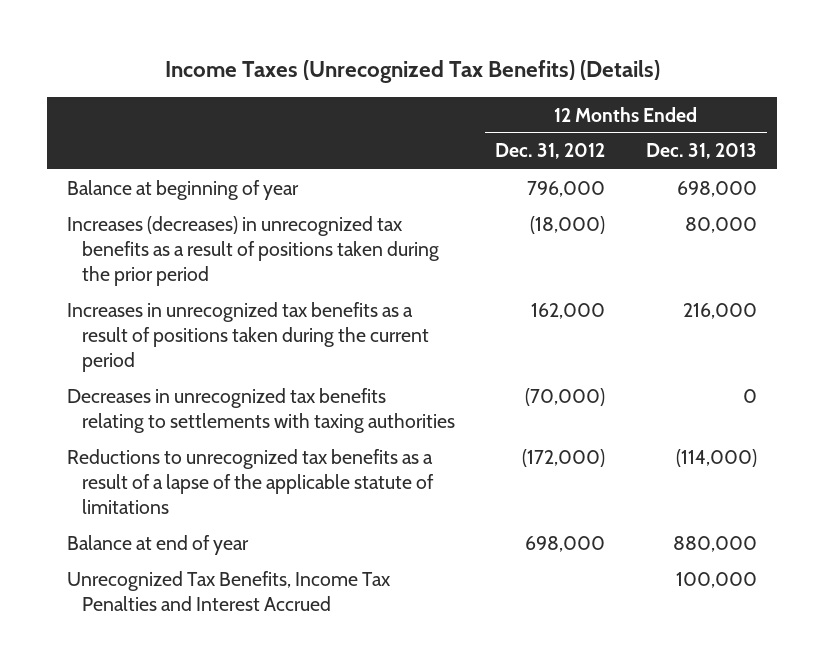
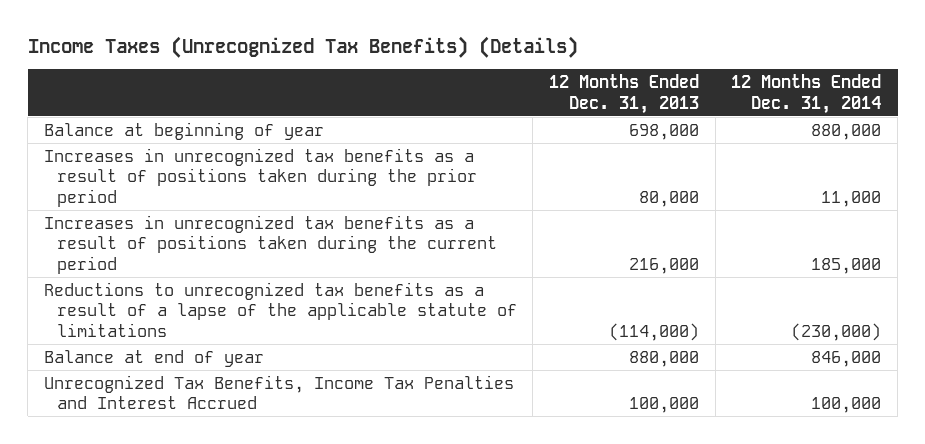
[495,143,606,160] Dec. 31, 2012 -> none
none -> [731,73,882,114] 12 Months Ended Dec. 31, 2014
[66,215,439,286] Increases (decreases) in unrecognized tax benefits as a result of positions taken during the prior period -> [43,147,477,207] Increases in unrecognized tax benefits as a result of positions taken during the prior period
[66,387,455,433] Decreases in unrecognized tax benefits relating to settlements with taxing authorities -> none

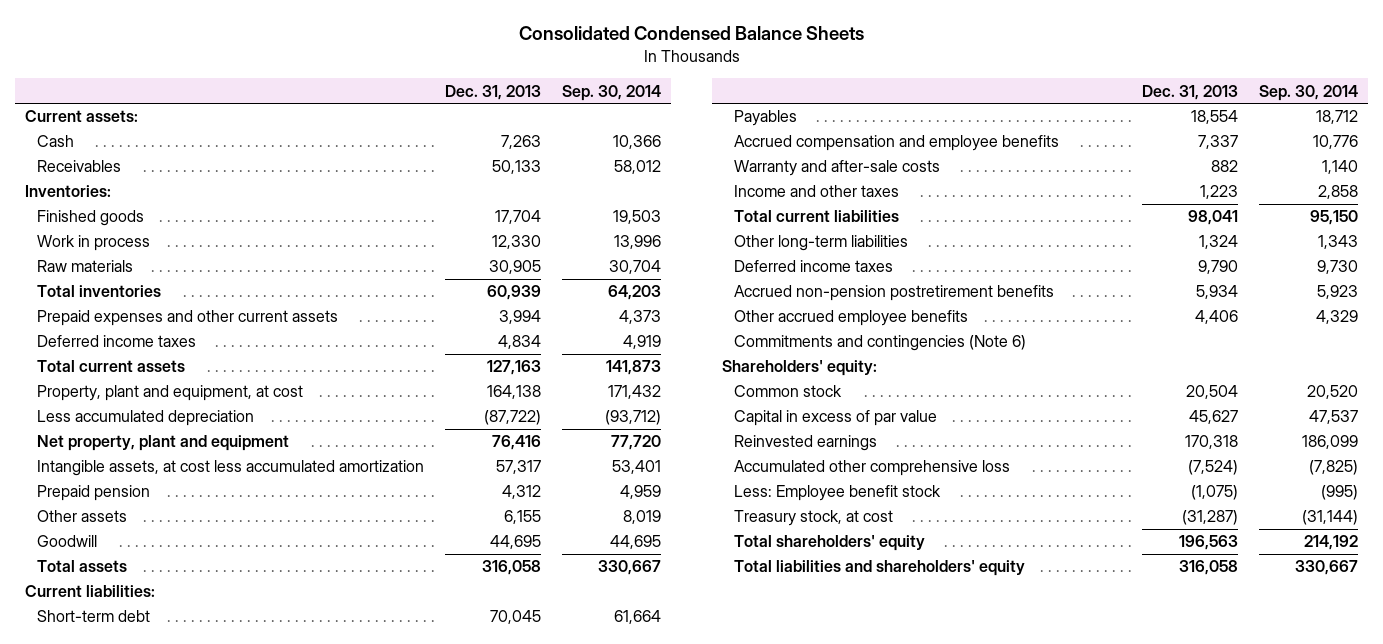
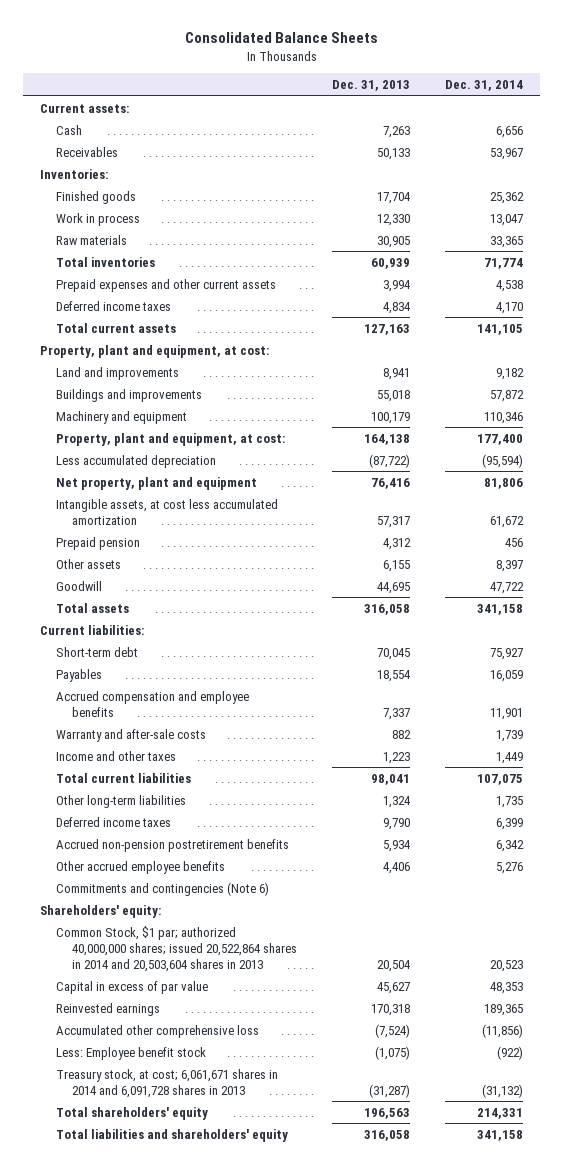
[518,26,864,41] Consolidated Condensed Balance Sheets -> [184,32,378,44] Consolidated Balance Sheets
[562,84,662,101] Sep. 30, 2014 -> none
none -> [444,80,523,92] Dec. 31, 2014
none -> [40,344,270,358] Property, plant and equipment, at cost:
none -> [56,366,180,380] Land and improvements
none -> [56,388,203,402] Buildings and improvements
none -> [56,410,188,424] Machinery and equipment
[37,385,304,402] Property, plant and equipment, at cost -> [56,432,286,446] Property, plant and equipment, at cost:
[734,385,843,398] Common stock -> [56,925,298,972] Common Stock, $1 par; authorized 40,000,000 shares; issued 20,522,864 shares in 2014 and 20,503,604 shares in 2013
[734,510,894,527] Treasury stock, at cost -> [56,1068,279,1098] Treasury stock, at cost; 6,061,671 shares in 2014 and 6,091,728 shares in 2013

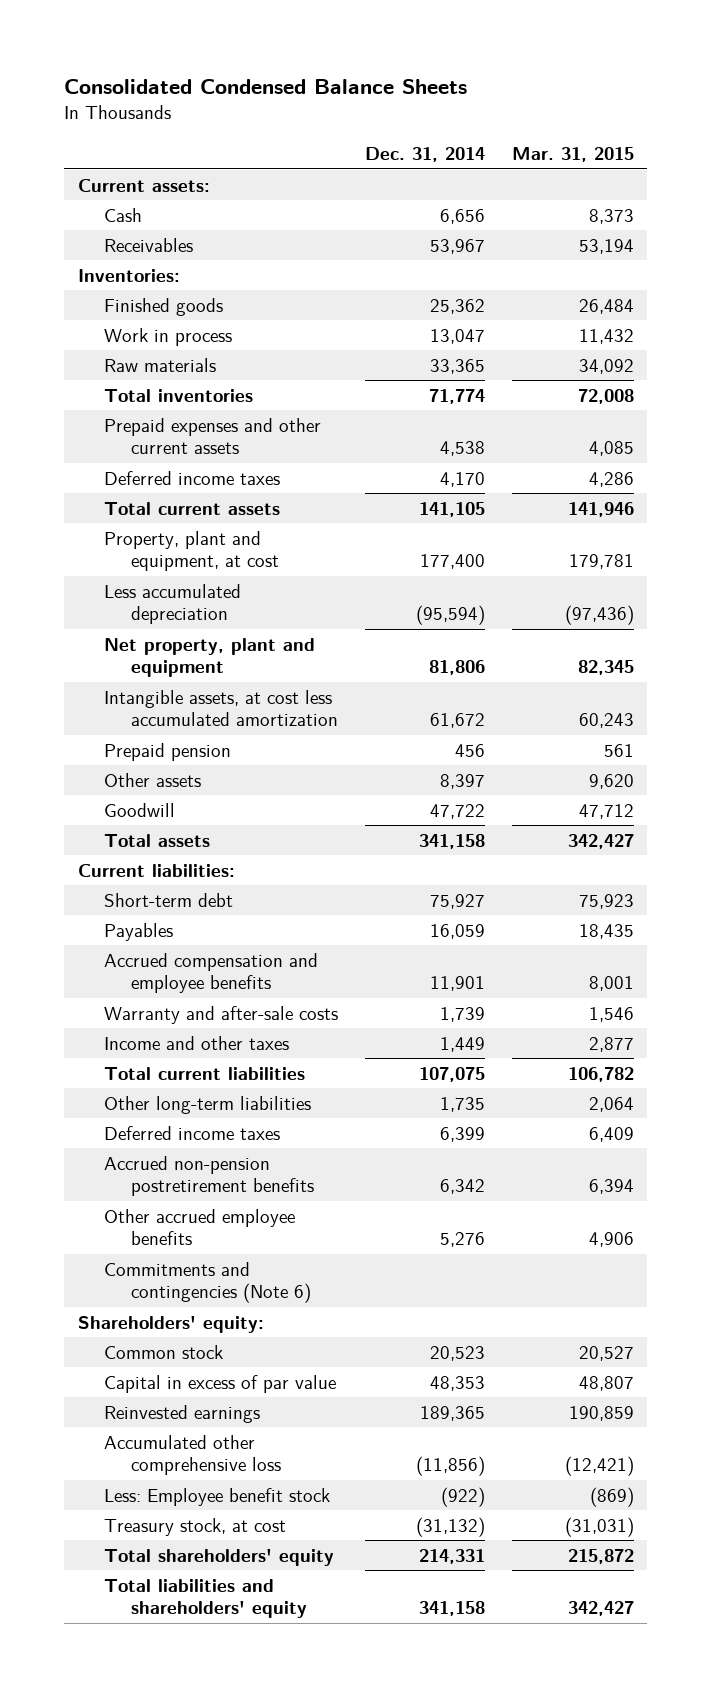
[184,32,378,44] Consolidated Balance Sheets -> [64,78,468,94] Consolidated Condensed Balance Sheets
[331,80,410,92] Dec. 31, 2013 -> none
none -> [511,146,634,162] Mar. 31, 2015
[40,344,270,358] Property, plant and equipment, at cost: -> none
[56,366,180,380] Land and improvements -> none
[56,388,203,402] Buildings and improvements -> none
[56,410,188,424] Machinery and equipment -> none
[56,432,286,446] Property, plant and equipment, at cost: -> [104,530,280,572] Property, plant and equipment, at cost
[56,925,298,972] Common Stock, $1 par; authorized 40,000,000 shares; issued 20,522,864 shares in 2014 and 20,503,604 shares in 2013 -> [104,1344,224,1359] Common stock
[56,1068,279,1098] Treasury stock, at cost; 6,061,671 shares in 2014 and 6,091,728 shares in 2013 -> [104,1517,287,1536] Treasury stock, at cost

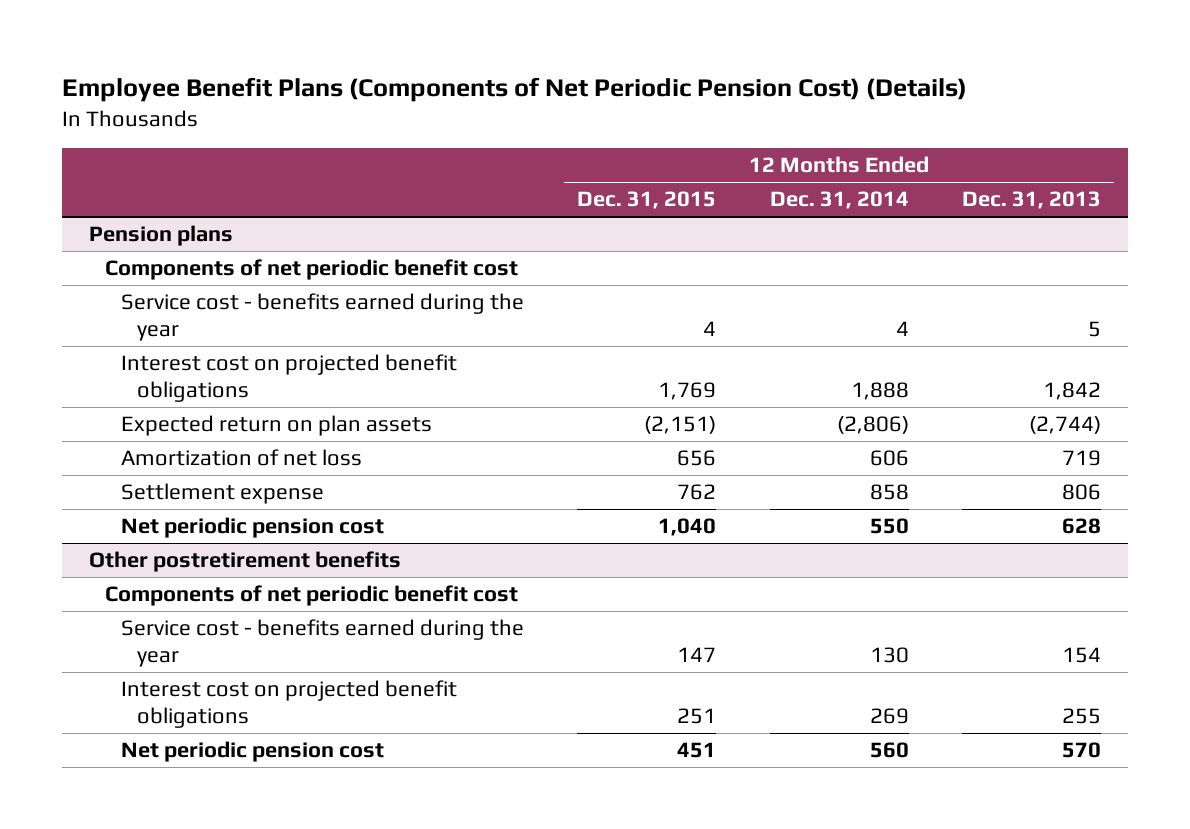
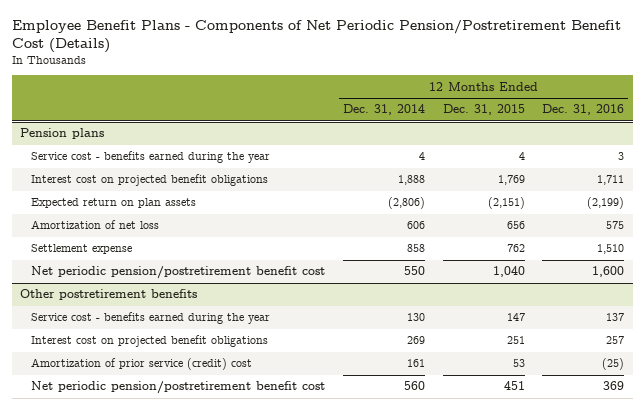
[61,77,967,103] Employee Benefit Plans (Components of Net Periodic Pension Cost) (Details) -> [11,19,621,53] Employee Benefit Plans - Components of Net Periodic Pension/Postretirement Benefit Cost (Details)
[962,191,1102,210] Dec. 31, 2013 -> none
none -> [542,104,625,116] Dec. 31, 2016
[104,259,518,281] Components of net periodic benefit cost -> none
[120,517,384,539] Net periodic pension cost -> [31,266,326,280] Net periodic pension/postretirement benefit cost
[104,585,518,607] Components of net periodic benefit cost -> none
none -> [31,358,253,371] Amortization of prior service (credit) cost
[120,741,384,763] Net periodic pension cost -> [31,381,326,395] Net periodic pension/postretirement benefit cost

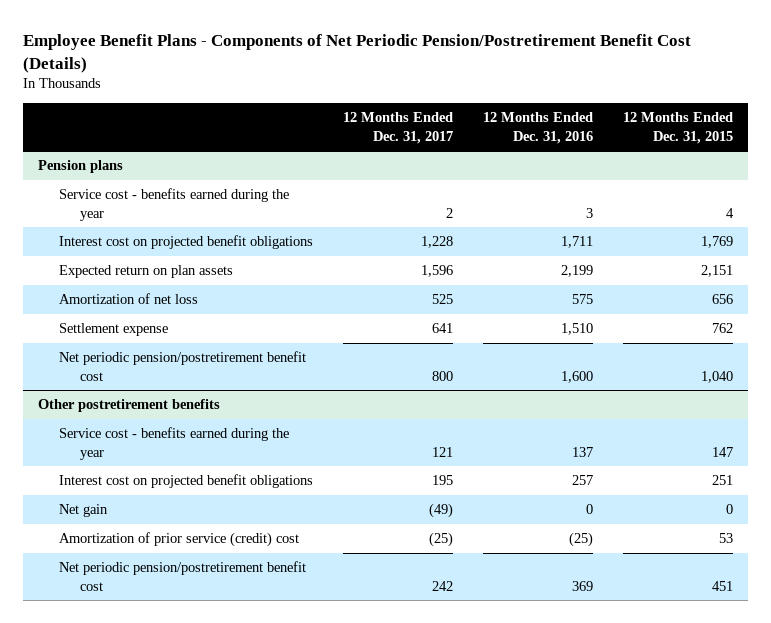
[342,104,425,116] Dec. 31, 2014 -> none
none -> [343,112,454,144] 12 Months Ended Dec. 31, 2017
[487,197,525,210] (2,151) -> [700,265,733,278] 2,151
[587,197,625,210] (2,199) -> [561,265,594,278] 2,199
none -> [59,504,109,518] Net gain

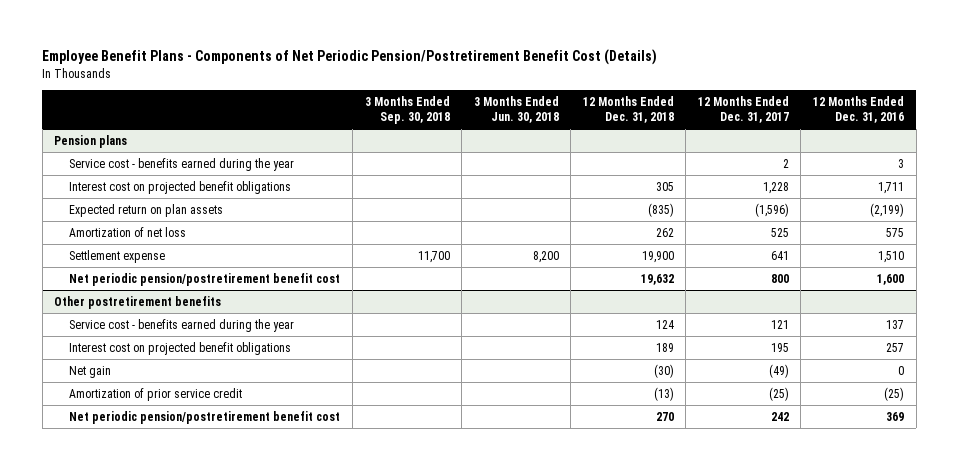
[622,112,733,144] 12 Months Ended Dec. 31, 2015 -> none
none -> [364,95,450,125] 3 Months Ended Sep. 30, 2018
none -> [473,95,559,124] 3 Months Ended Jun. 30, 2018
none -> [582,95,674,124] 12 Months Ended Dec. 31, 2018
[421,265,454,278] 1,596 -> [754,202,789,217] (1,596)
[561,265,594,278] 2,199 -> [869,202,904,217] (2,199)
[59,532,300,548] Amortization of prior service (credit) cost -> [69,387,243,401] Amortization of prior service credit

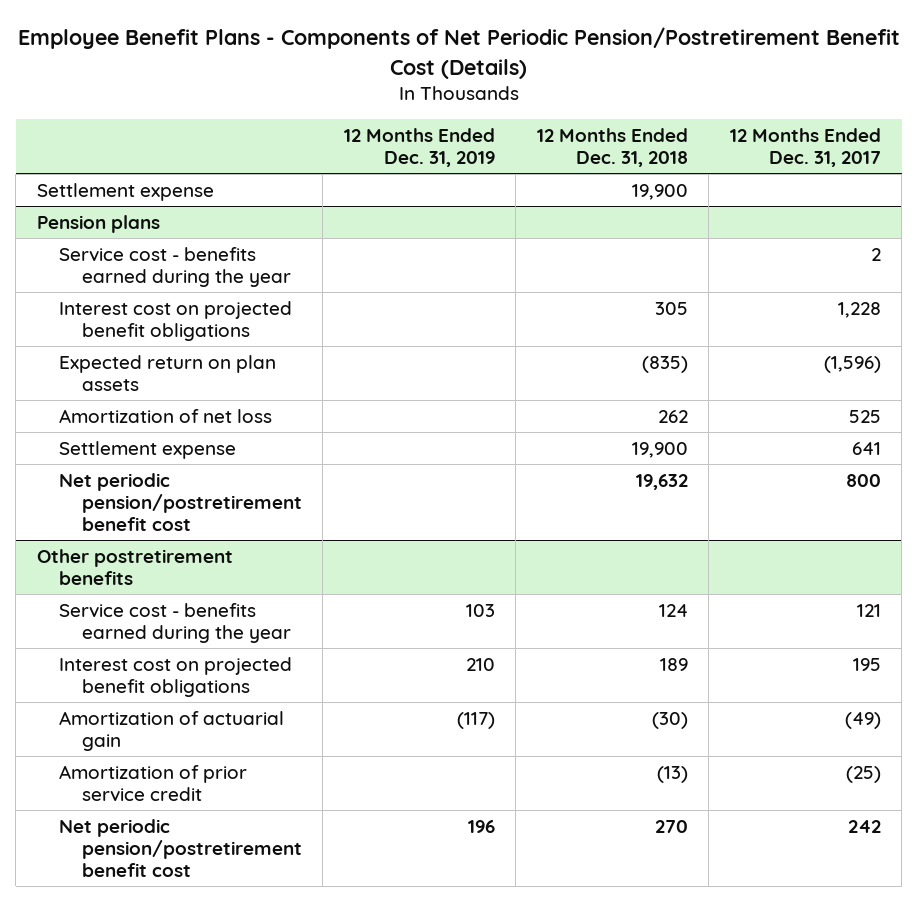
[364,95,450,125] 3 Months Ended Sep. 30, 2018 -> none
[473,95,559,124] 3 Months Ended Jun. 30, 2018 -> none
[812,95,904,124] 12 Months Ended Dec. 31, 2016 -> none
none -> [343,127,495,167] 12 Months Ended Dec. 31, 2019
none -> [36,182,214,201] Settlement expense
[69,365,112,378] Net gain -> [59,710,285,751] Amortization of actuarial gain

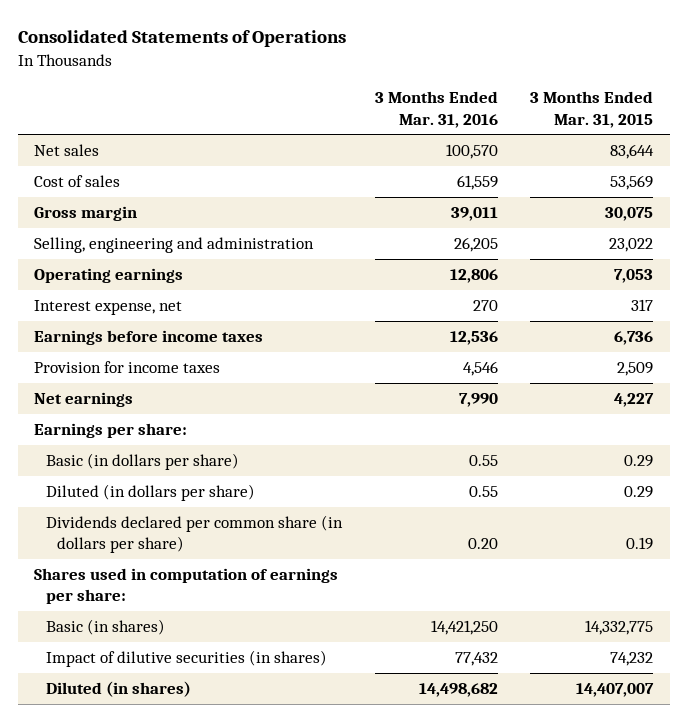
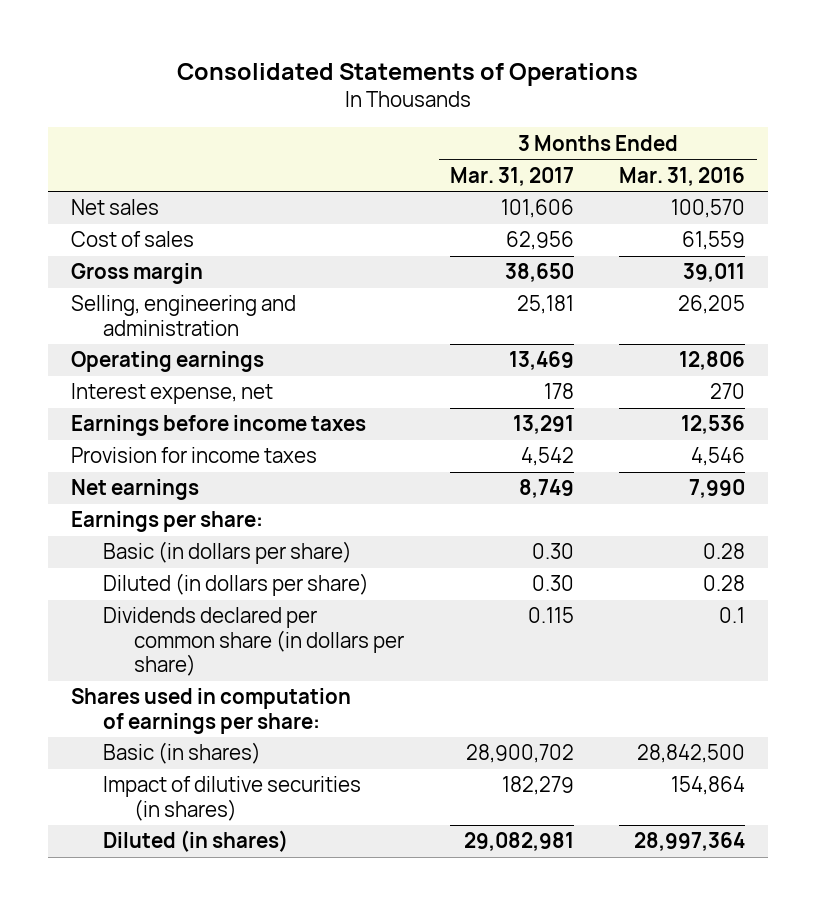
[530,91,654,128] 3 Months Ended Mar. 31, 2015 -> none
none -> [449,166,574,186] Mar. 31, 2017
[468,455,498,467] 0.55 -> [703,543,746,560] 0.28
[468,486,498,498] 0.55 -> [703,575,746,592] 0.28
[467,538,498,550] 0.20 -> [719,607,746,624] 0.1
[430,620,498,636] 14,421,250 -> [637,744,746,764] 28,842,500
[454,652,498,667] 77,432 -> [671,776,746,796] 154,864
[418,683,498,698] 14,498,682 -> [634,832,746,852] 28,997,364

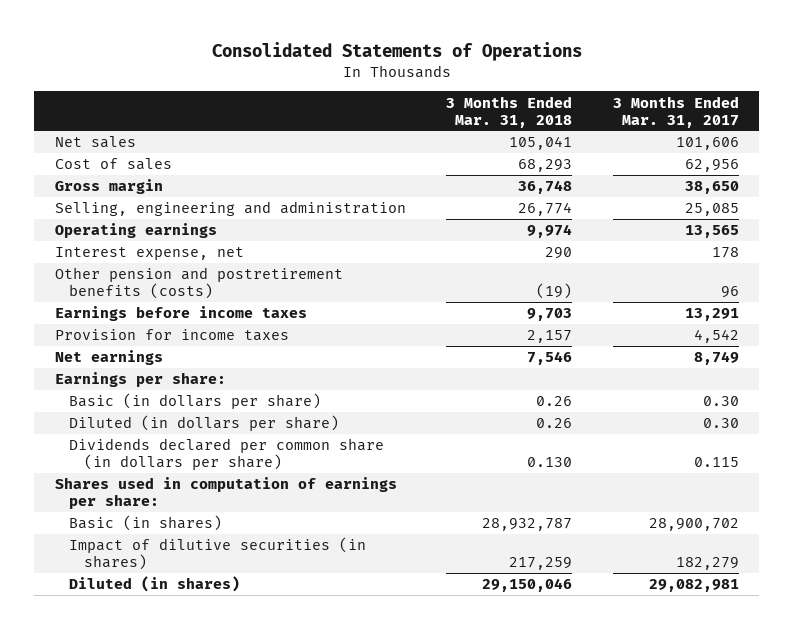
[619,166,746,186] Mar. 31, 2016 -> none
none -> [446,95,573,128] 3 Months Ended Mar. 31, 2018
[516,295,574,315] 25,181 -> [684,203,739,217] 25,085
[508,351,574,371] 13,469 -> [684,225,739,239] 13,565
none -> [54,267,343,300] Other pension and postretirement benefits (costs)

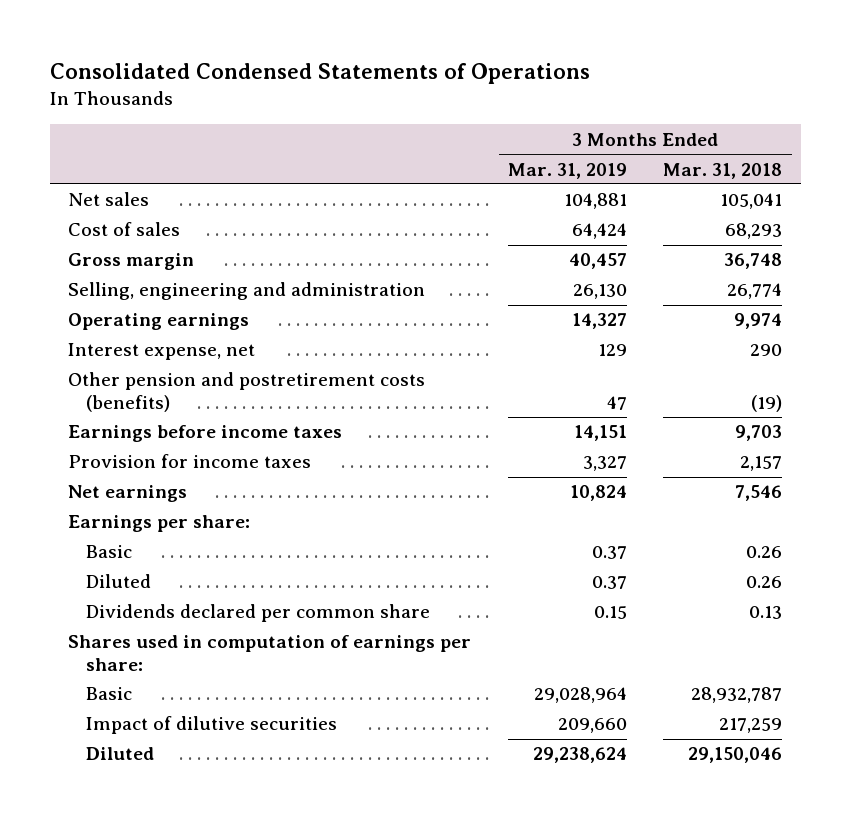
[211,42,582,62] Consolidated Statements of Operations -> [49,63,590,85] Consolidated Condensed Statements of Operations
[612,95,739,128] 3 Months Ended Mar. 31, 2017 -> none
none -> [507,162,627,179] Mar. 31, 2019
[54,267,343,300] Other pension and postretirement benefits (costs) -> [68,372,426,412] Other pension and postretirement costs (benefits)
[69,393,322,410] Basic (in dollars per share) -> [85,545,132,559] Basic
[69,415,340,432] Diluted (in dollars per share) -> [85,574,151,589] Diluted
[69,438,385,471] Dividends declared per common share (in dollars per share) -> [85,604,430,623] Dividends declared per common share
[527,457,573,468] 0.130 -> [749,606,783,620] 0.13
[69,515,223,532] Basic (in shares) -> [85,687,132,701] Basic
[69,537,367,571] Impact of dilutive securities (in shares) -> [85,716,337,735] Impact of dilutive securities
[69,576,241,593] Diluted (in shares) -> [85,747,154,761] Diluted

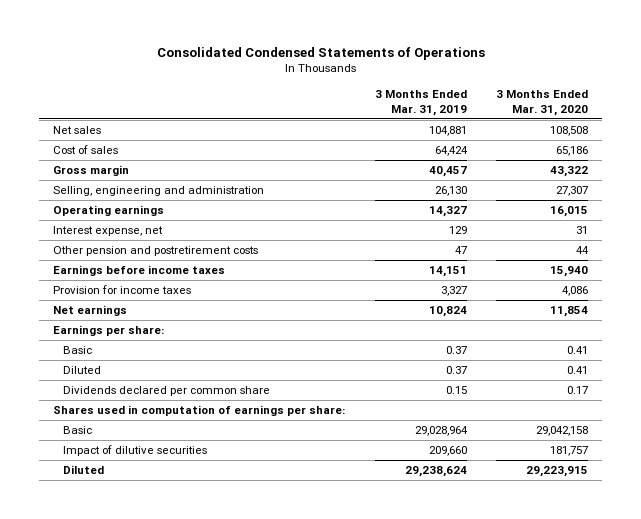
[663,162,783,179] Mar. 31, 2018 -> none
none -> [495,89,588,116] 3 Months Ended Mar. 31, 2020
[68,372,426,412] Other pension and postretirement costs (benefits) -> [53,246,259,257] Other pension and postretirement costs

